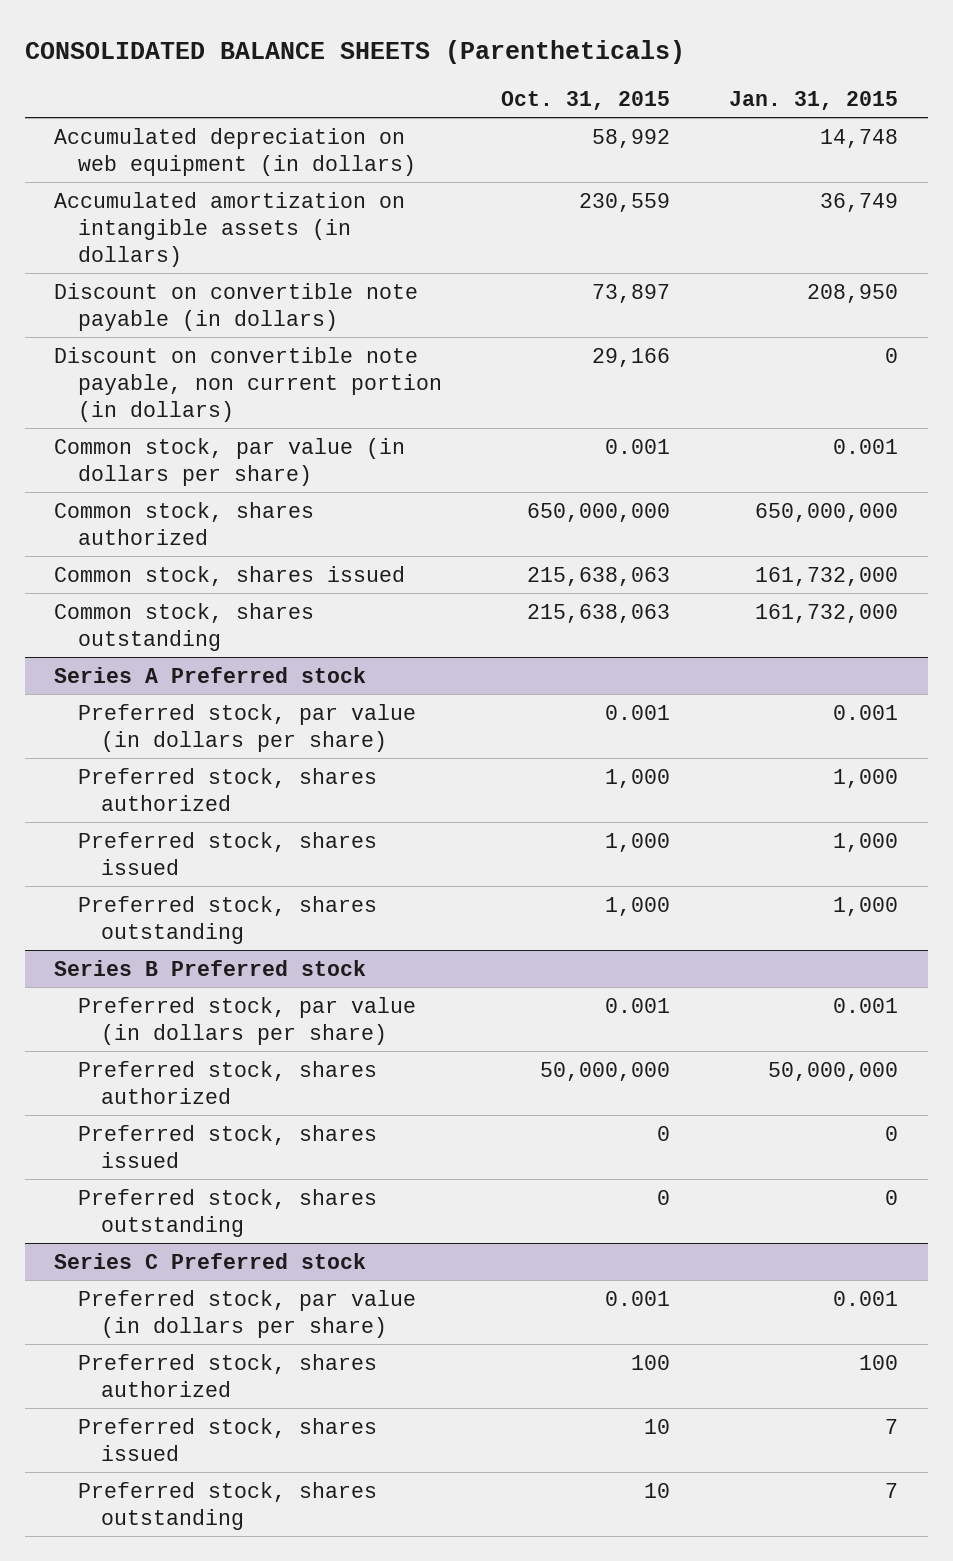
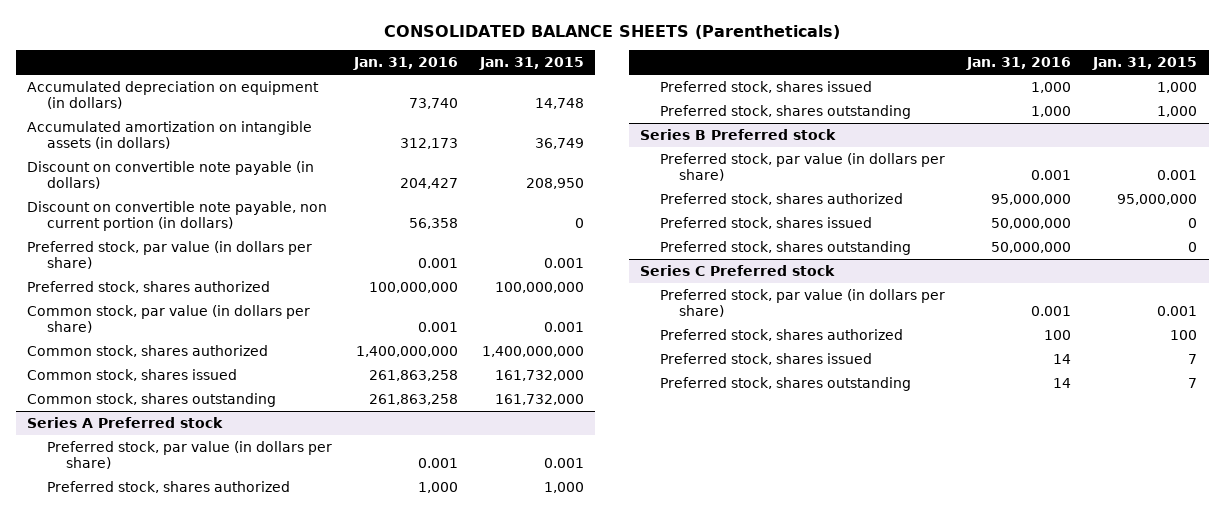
[500,90,670,110] Oct. 31, 2015 -> none
none -> [352,57,458,71] Jan. 31, 2016
[54,127,416,176] Accumulated depreciation on web equipment (in dollars) -> [26,80,319,110] Accumulated depreciation on equipment (in dollars)
none -> [26,240,312,270] Preferred stock, par value (in dollars per share)
none -> [26,280,270,293] Preferred stock, shares authorized
[755,502,899,522] 650,000,000 -> [482,345,585,357] 1,400,000,000
[768,1061,899,1081] 50,000,000 -> [1117,193,1198,205] 95,000,000

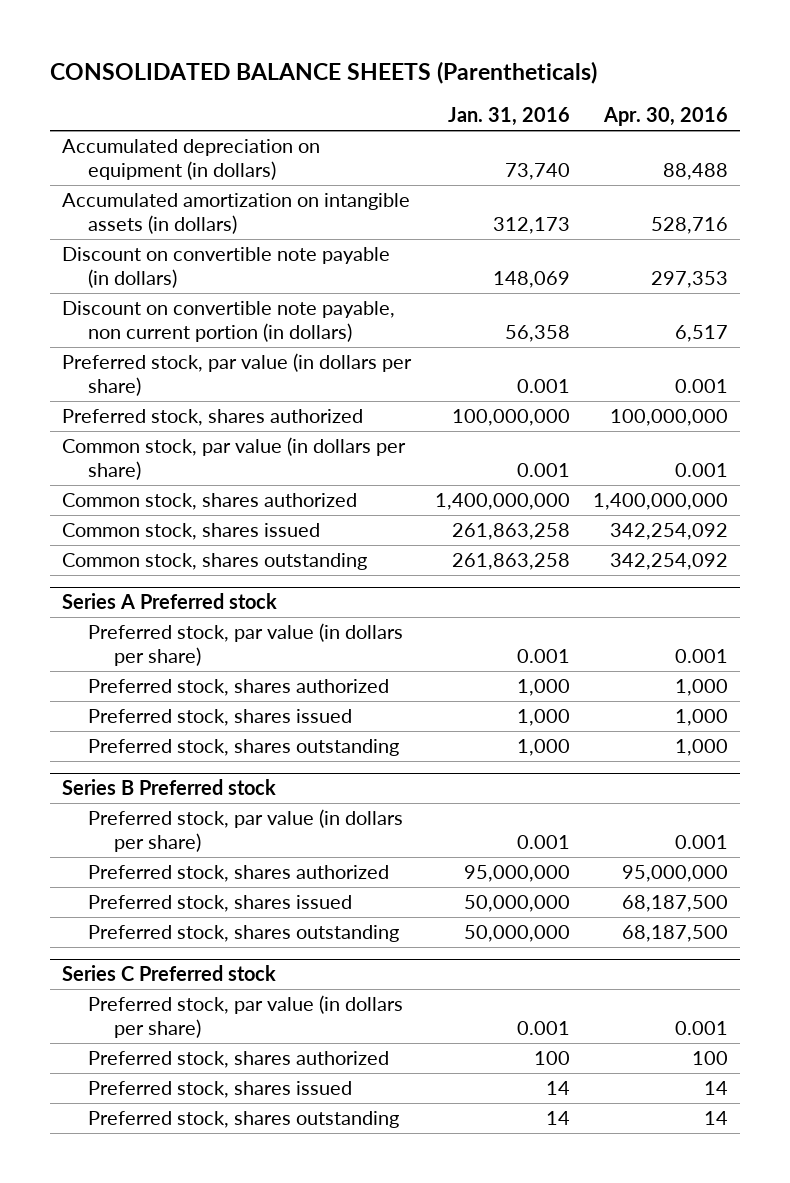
[479,57,585,71] Jan. 31, 2015 -> none
none -> [603,107,729,127] Apr. 30, 2016
[399,178,458,190] 204,427 -> [492,271,570,289] 148,069

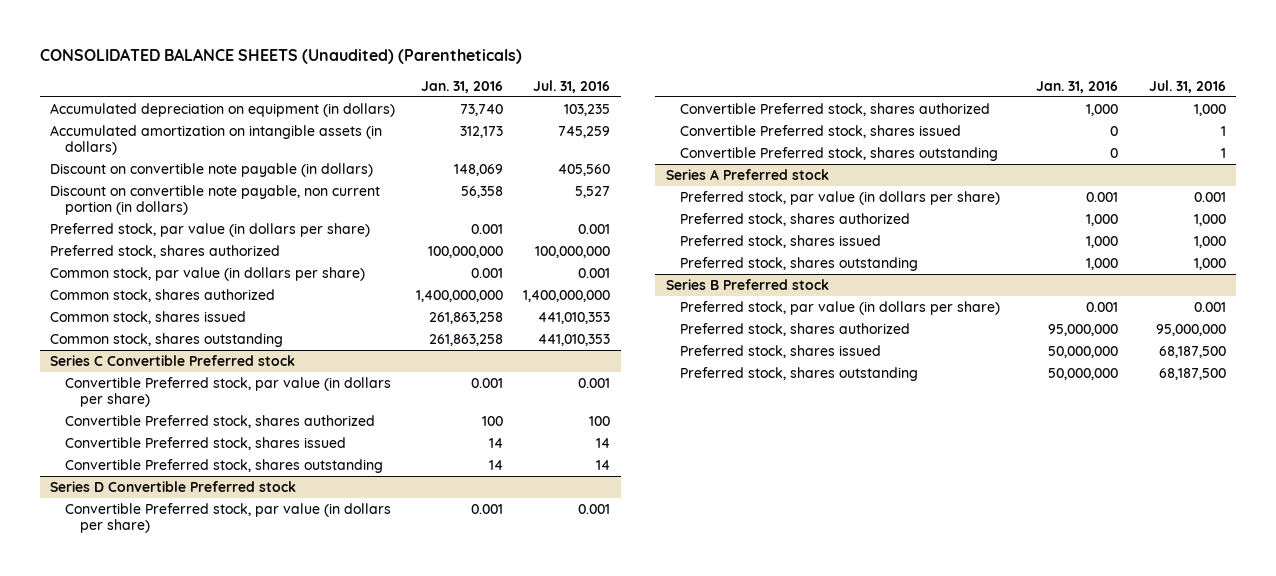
[50,61,598,85] CONSOLIDATED BALANCE SHEETS (Parentheticals) -> [39,48,522,65] CONSOLIDATED BALANCE SHEETS (Unaudited) (Parentheticals)
[603,107,729,127] Apr. 30, 2016 -> none
none -> [533,80,611,94] Jul. 31, 2016
none -> [50,354,296,366] Series C Convertible Preferred stock
none -> [65,376,392,408] Convertible Preferred stock, par value (in dollars per share)
none -> [65,414,376,428] Convertible Preferred stock, shares authorized
none -> [65,436,347,450] Convertible Preferred stock, shares issued
none -> [65,458,384,473] Convertible Preferred stock, shares outstanding
none -> [50,480,297,492] Series D Convertible Preferred stock
none -> [65,502,392,534] Convertible Preferred stock, par value (in dollars per share)
none -> [680,102,991,116] Convertible Preferred stock, shares authorized
none -> [680,124,962,138] Convertible Preferred stock, shares issued
none -> [680,146,999,161] Convertible Preferred stock, shares outstanding
[62,965,277,982] Series C Preferred stock -> none
[88,995,404,1039] Preferred stock, par value (in dollars per share) -> none
[88,1051,390,1069] Preferred stock, shares authorized -> none
[88,1081,353,1099] Preferred stock, shares issued -> none
[88,1111,400,1129] Preferred stock, shares outstanding -> none

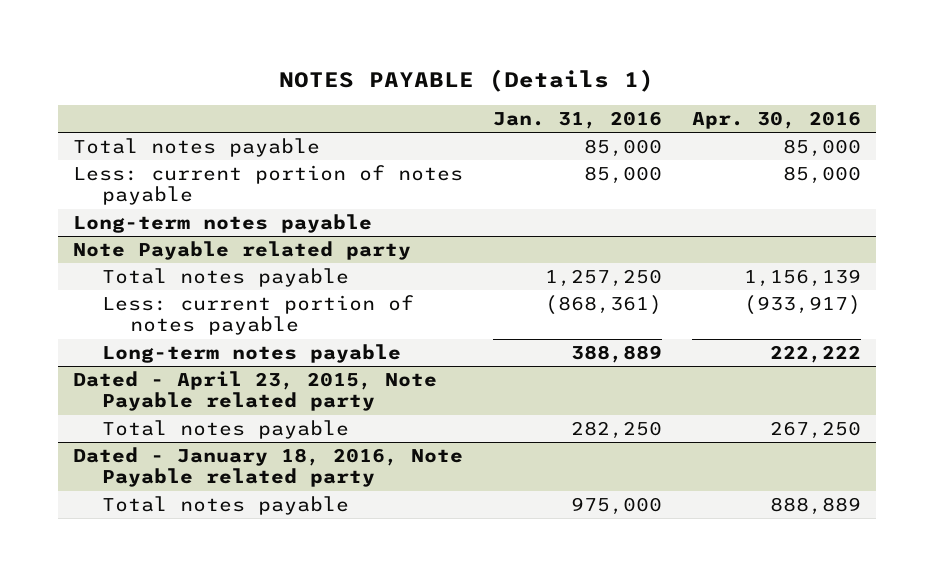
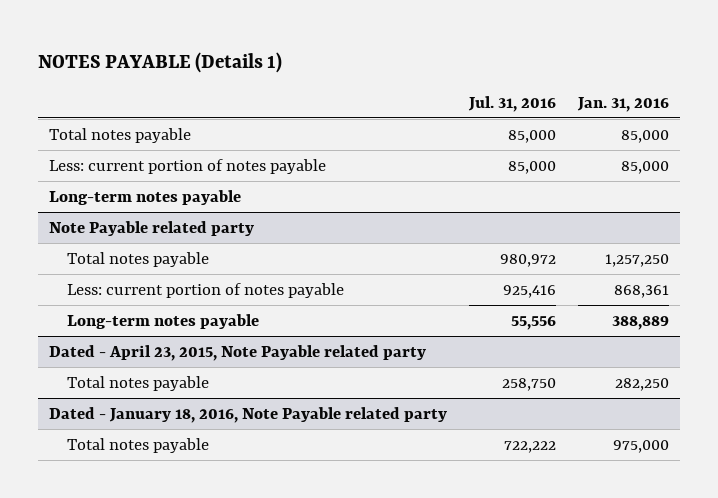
[692,110,862,129] Apr. 30, 2016 -> none
none -> [468,95,557,112] Jul. 31, 2016
[545,295,663,316] (868,361) -> [613,284,669,298] 868,361

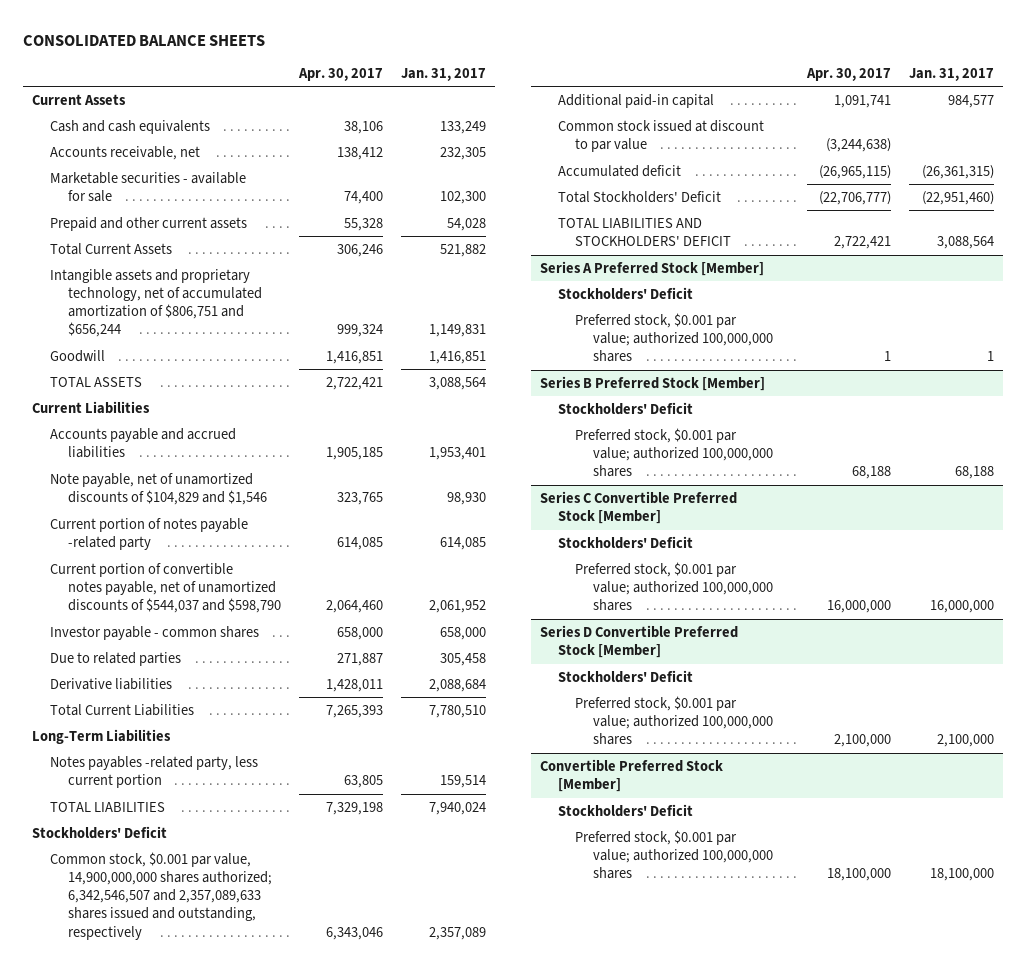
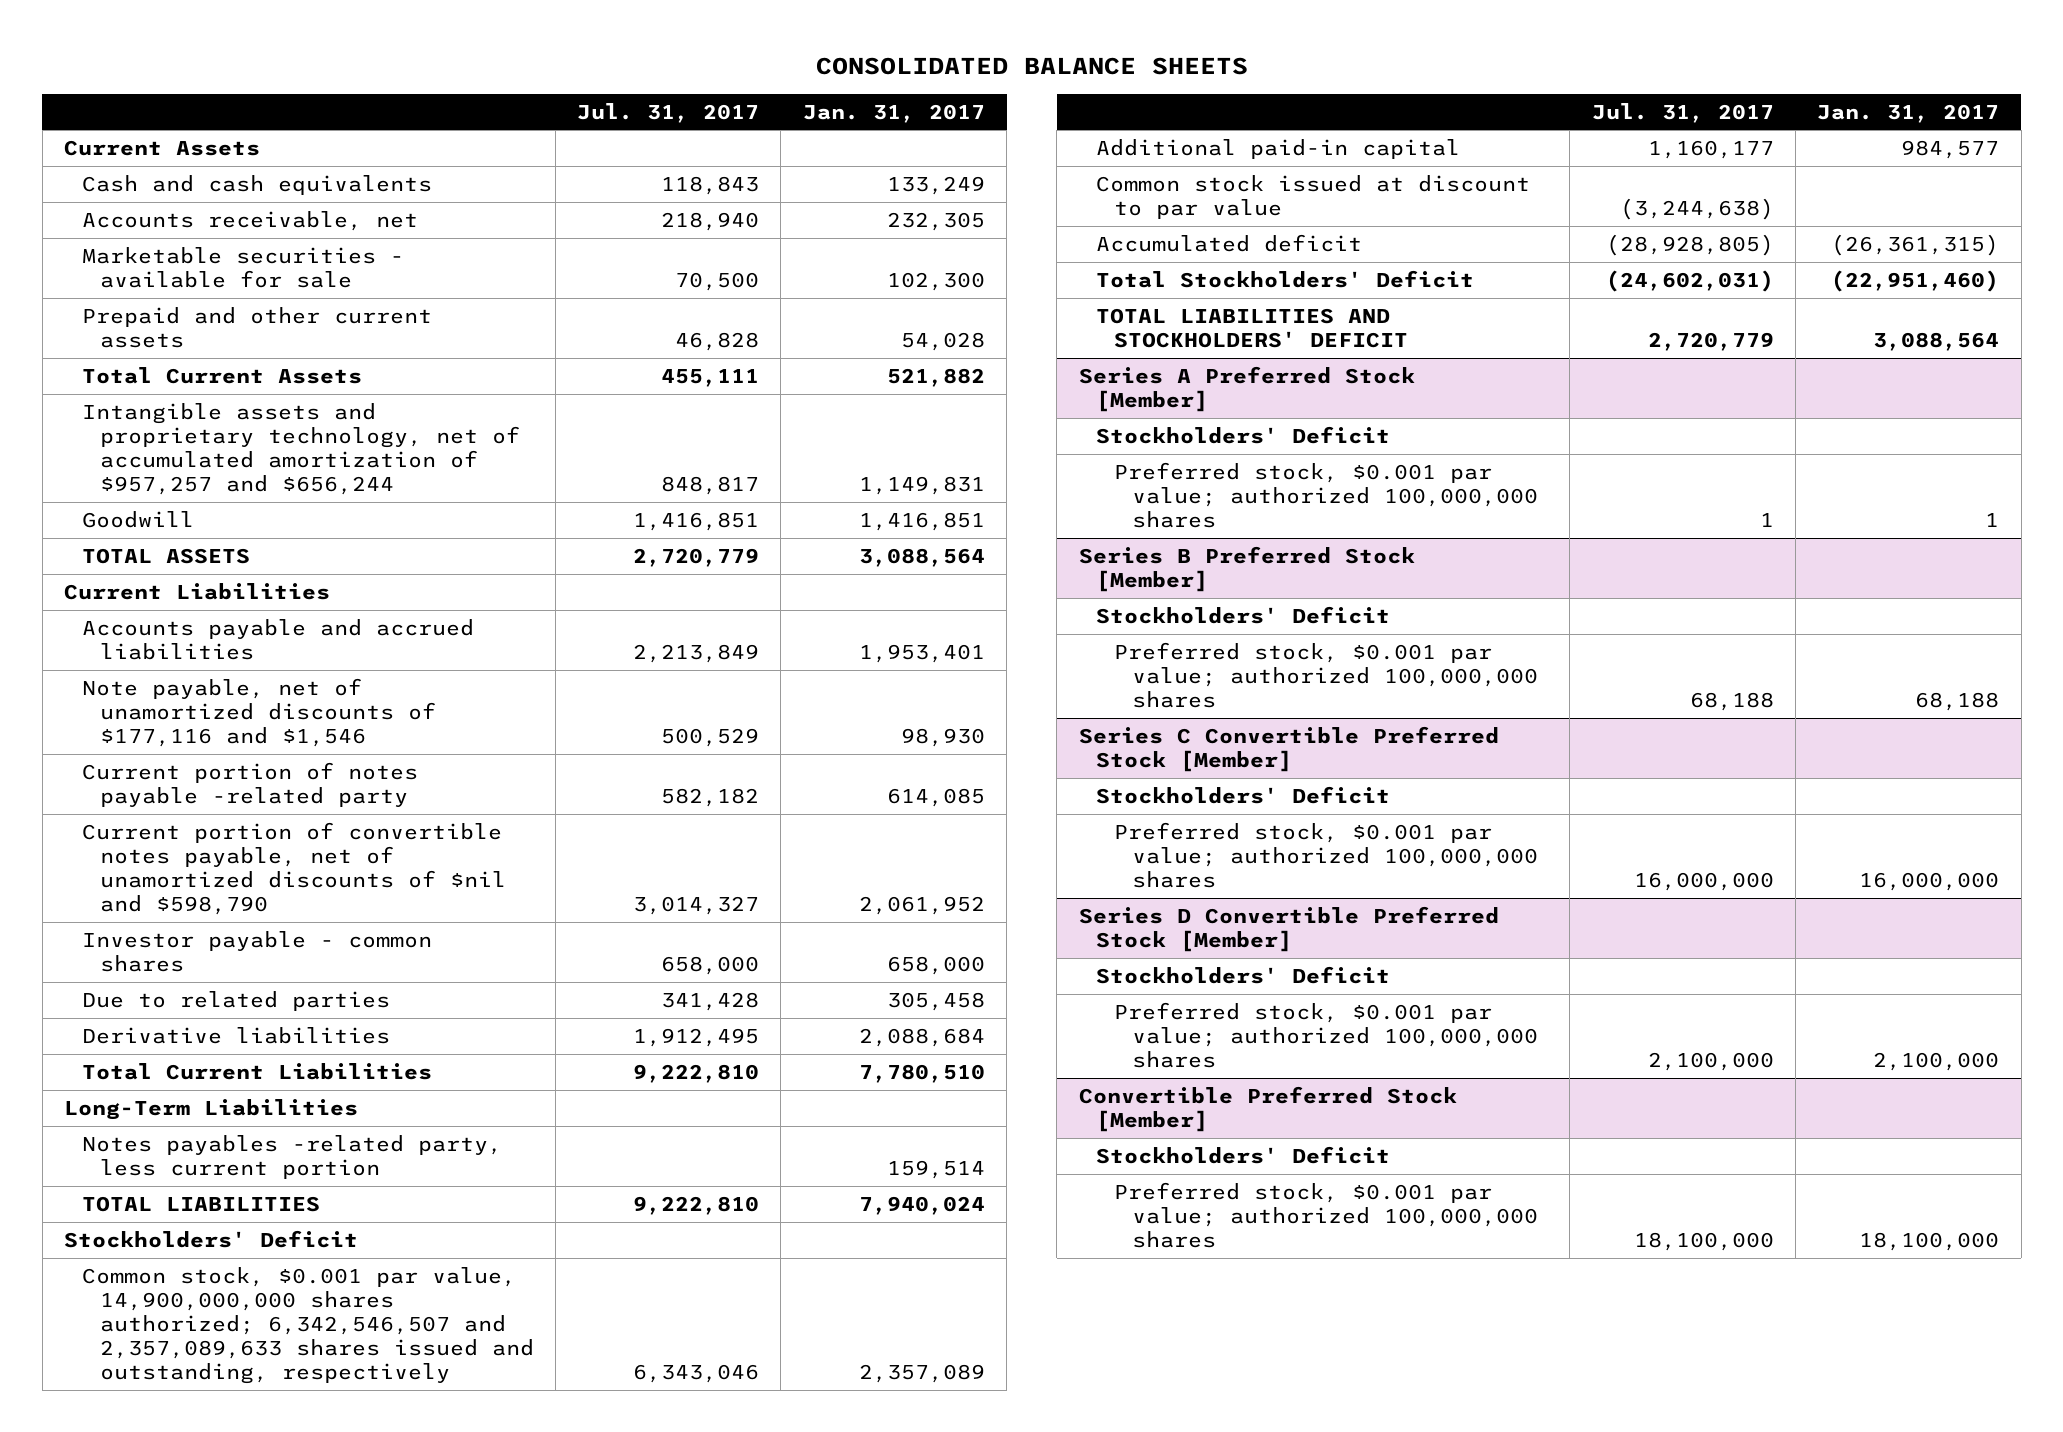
[297,68,383,82] Apr. 30, 2017 -> none
none -> [577,102,760,123] Jul. 31, 2017
[49,268,262,338] Intangible assets and proprietary technology, net of accumulated amortization of $806,751 and $656,244 -> [81,402,520,495] Intangible assets and proprietary technology, net of accumulated amortization of $957,257 and $656,244
[49,472,267,506] Note payable, net of unamortized discounts of $104,829 and $1,546 -> [81,677,436,747] Note payable, net of unamortized discounts of $177,116 and $1,546
[49,562,281,614] Current portion of convertible notes payable, net of unamortized discounts of $544,037 and $598,790 -> [81,821,506,915] Current portion of convertible notes payable, net of unamortized discounts of $nil and $598,790

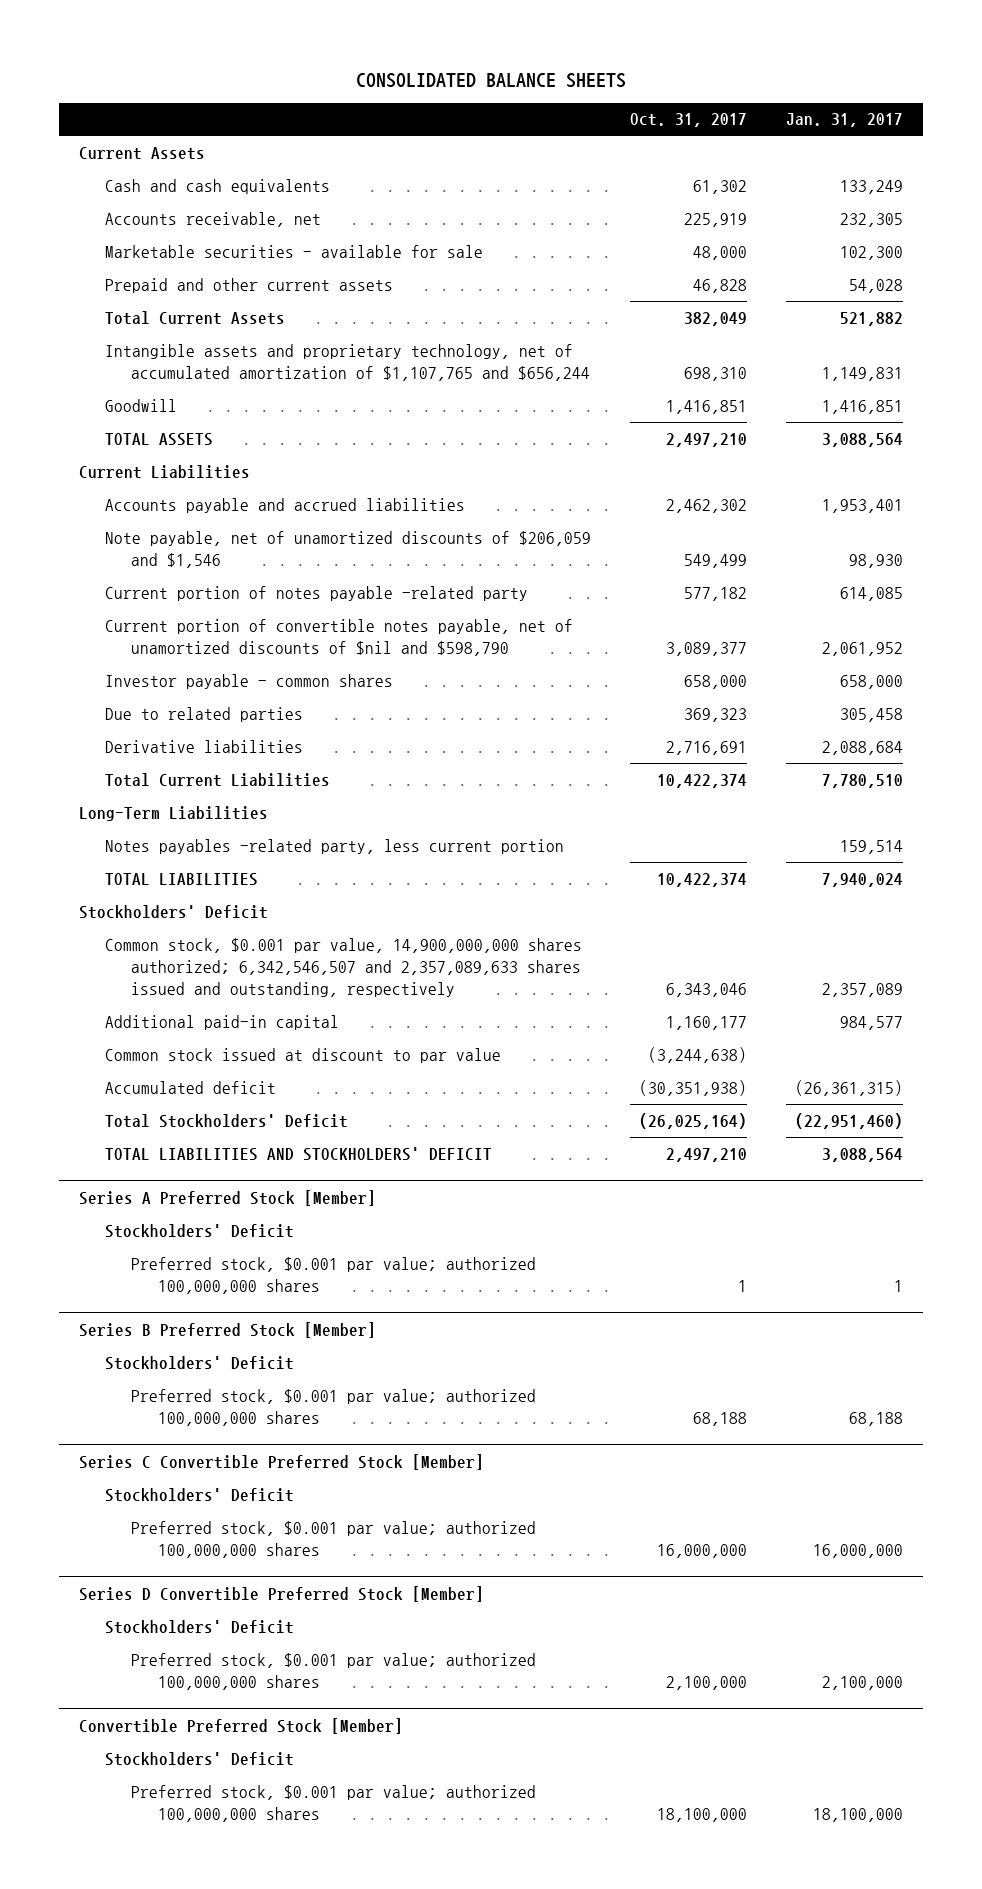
[577,102,760,123] Jul. 31, 2017 -> none
none -> [630,113,748,128] Oct. 31, 2017
[81,402,520,495] Intangible assets and proprietary technology, net of accumulated amortization of $957,257 and $656,244 -> [105,343,591,381] Intangible assets and proprietary technology, net of accumulated amortization of $1,107,765 and $656,244
[81,677,436,747] Note payable, net of unamortized discounts of $177,116 and $1,546 -> [105,530,592,568] Note payable, net of unamortized discounts of $206,059 and $1,546

